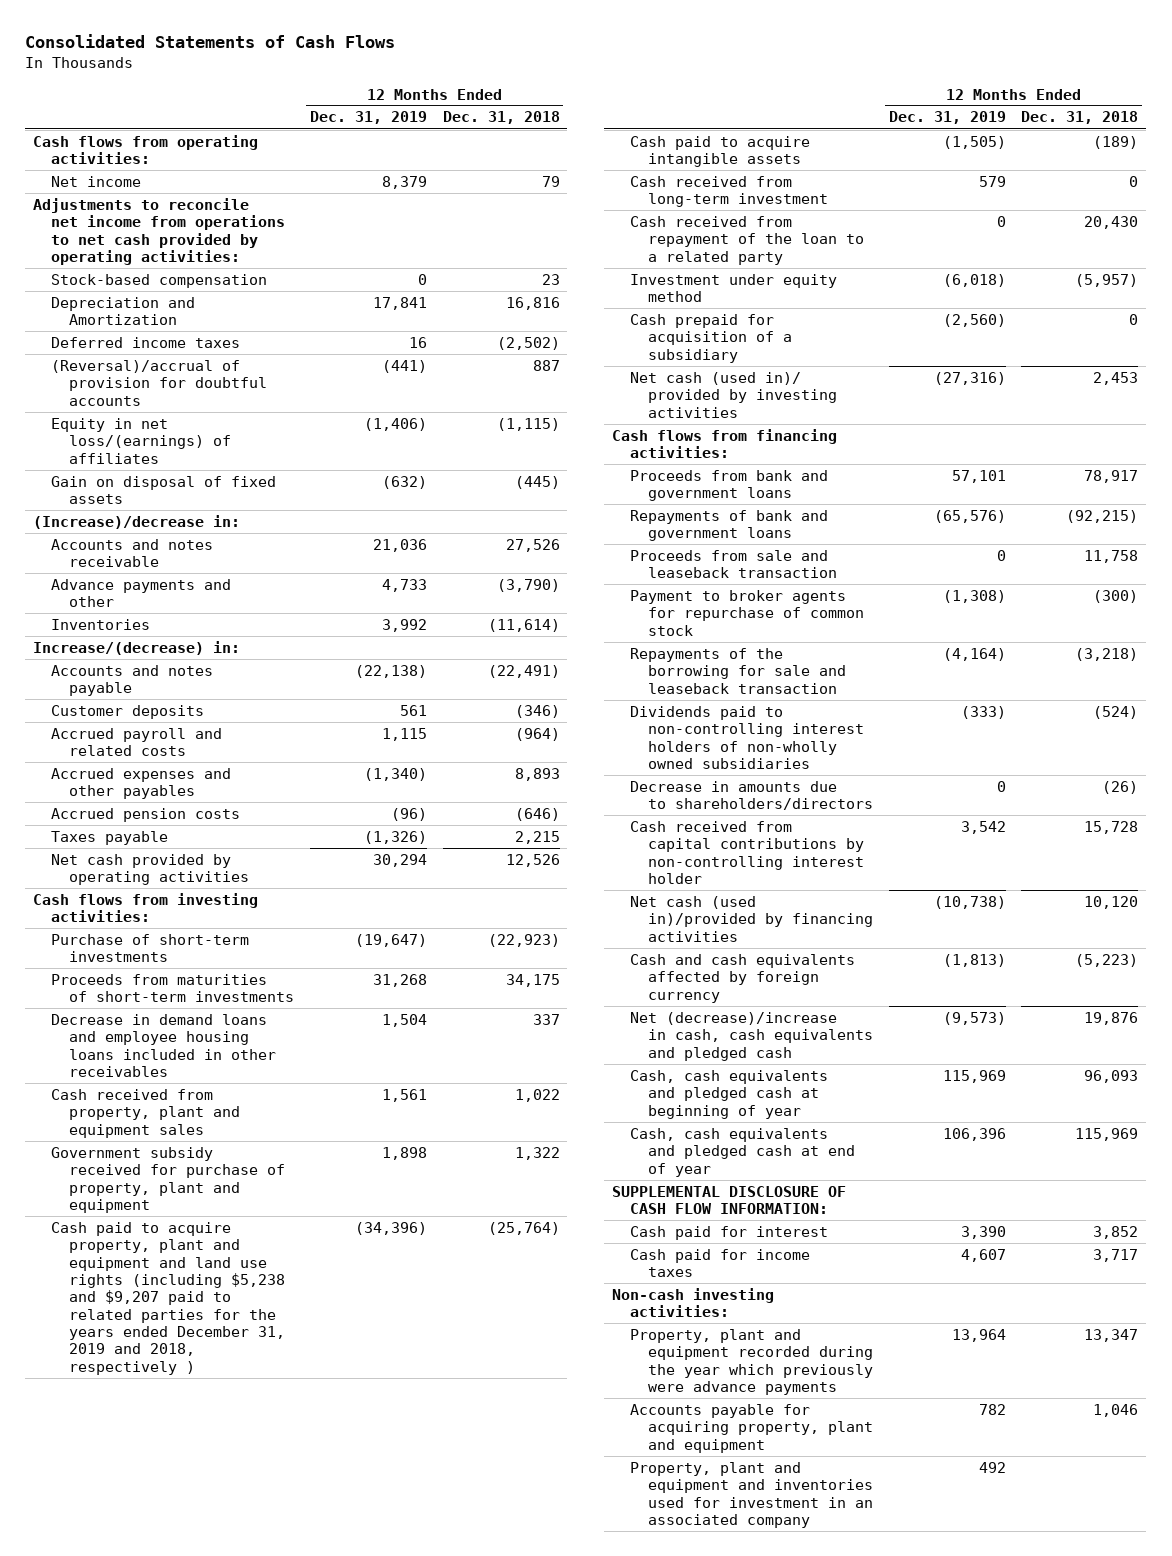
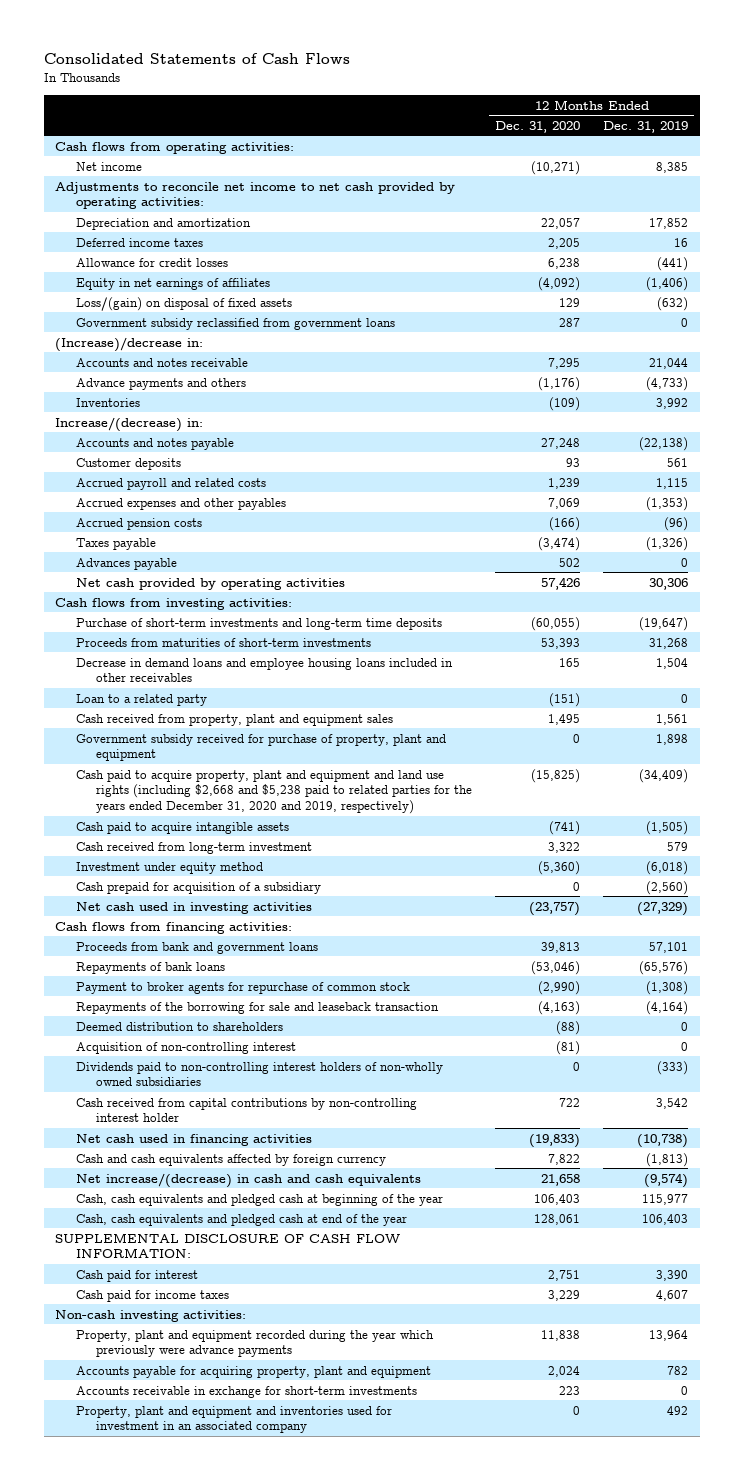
[442,111,560,125] Dec. 31, 2018 -> none
none -> [495,120,581,133] Dec. 31, 2020
[51,273,268,288] Stock-based compensation -> none
[381,175,427,189] 8,379 -> [656,161,689,173] 8,385
[33,197,286,265] Adjustments to reconcile net income from operations to net cash provided by operating activities: -> [55,181,456,210] Adjustments to reconcile net income to net cash provided by operating activities:
[51,296,196,326] Depreciation and Amortization -> [75,217,251,230] Depreciation and amortization
[372,296,427,310] 17,841 -> [649,217,689,229] 17,852
[51,359,267,406] (Reversal)/accrual of provision for doubtful accounts -> [75,257,228,267] Allowance for credit losses
[51,417,231,464] Equity in net loss/(earnings) of affiliates -> [75,277,270,290] Equity in net earnings of affiliates
[51,475,277,505] Gain on disposal of fixed assets -> [75,296,292,311] Loss/(gain) on disposal of fixed assets
none -> [75,317,395,330] Government subsidy reclassified from government loans
[372,538,427,552] 21,036 -> [649,357,689,369] 21,044
[51,578,232,608] Advance payments and other -> [75,377,246,390] Advance payments and others
[381,578,427,592] 4,733 -> [646,376,689,391] (4,733)
[363,767,427,781] (1,340) -> [646,496,689,511] (1,353)
none -> [75,557,177,570] Advances payable
[372,853,427,867] 30,294 -> [649,577,689,590] 30,306
[51,933,250,963] Purchase of short-term investments -> [75,617,442,630] Purchase of short-term investments and long-term time deposits
none -> [75,693,207,706] Loan to a related party
[51,1221,285,1375] Cash paid to acquire property, plant and equipment and land use rights (including $5,238 and $9,207 paid to related parties for the years ended December 31, 2019 and 2018, respectively ) -> [75,769,473,815] Cash paid to acquire property, plant and equipment and land use rights (including $2,668 and $5,238 paid to related parties for the years ended December 31, 2020 and 2019, respectively)
[354,1221,427,1235] (34,396) -> [639,768,689,783] (34,409)
[629,215,864,265] Cash received from repayment of the loan to a related party -> none
[629,371,837,418] Net cash (used in)/ provided by investing activities -> [75,901,312,914] Net cash used in investing activities
[933,371,1006,385] (27,316) -> [637,901,689,916] (27,329)
[629,549,837,579] Proceeds from sale and leaseback transaction -> none
[629,509,828,542] Repayments of bank and government loans -> [75,961,225,974] Repayments of bank loans
none -> [75,1021,283,1031] Deemed distribution to shareholders
none -> [75,1041,296,1054] Acquisition of non-controlling interest
[629,780,873,811] Decrease in amounts due to shareholders/directors -> none
[629,895,873,942] Net cash (used in)/provided by financing activities -> [75,1133,312,1146] Net cash used in financing activities
[629,1011,873,1061] Net (decrease)/increase in cash, cash equivalents and pledged cash -> [75,1172,421,1188] Net increase/(decrease) in cash and cash equivalents
[942,1011,1006,1025] (9,573) -> [644,1172,689,1188] (9,574)
[629,1069,828,1119] Cash, cash equivalents and pledged cash at beginning of year -> [75,1193,443,1206] Cash, cash equivalents and pledged cash at beginning of the year
[942,1069,1006,1083] 115,969 -> [642,1193,689,1205] 115,977
[629,1127,855,1177] Cash, cash equivalents and pledged cash at end of year -> [75,1213,407,1226] Cash, cash equivalents and pledged cash at end of the year
[942,1127,1006,1141] 106,396 -> [642,1213,689,1225] 106,403
none -> [75,1385,417,1398] Accounts receivable in exchange for short-term investments

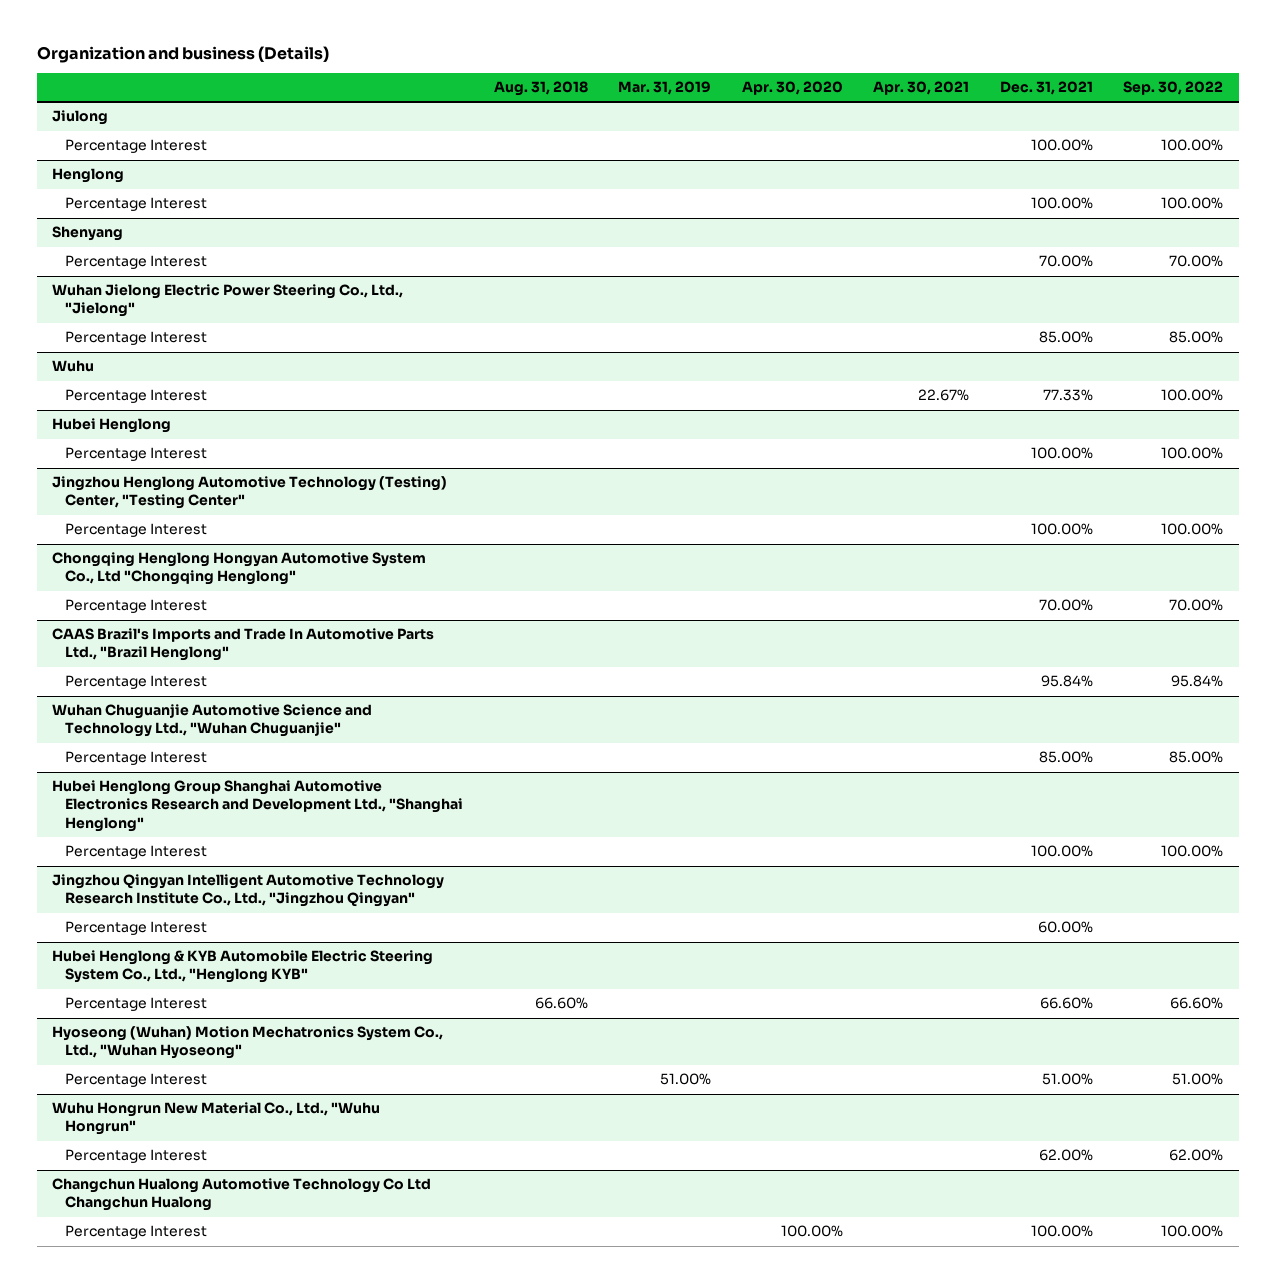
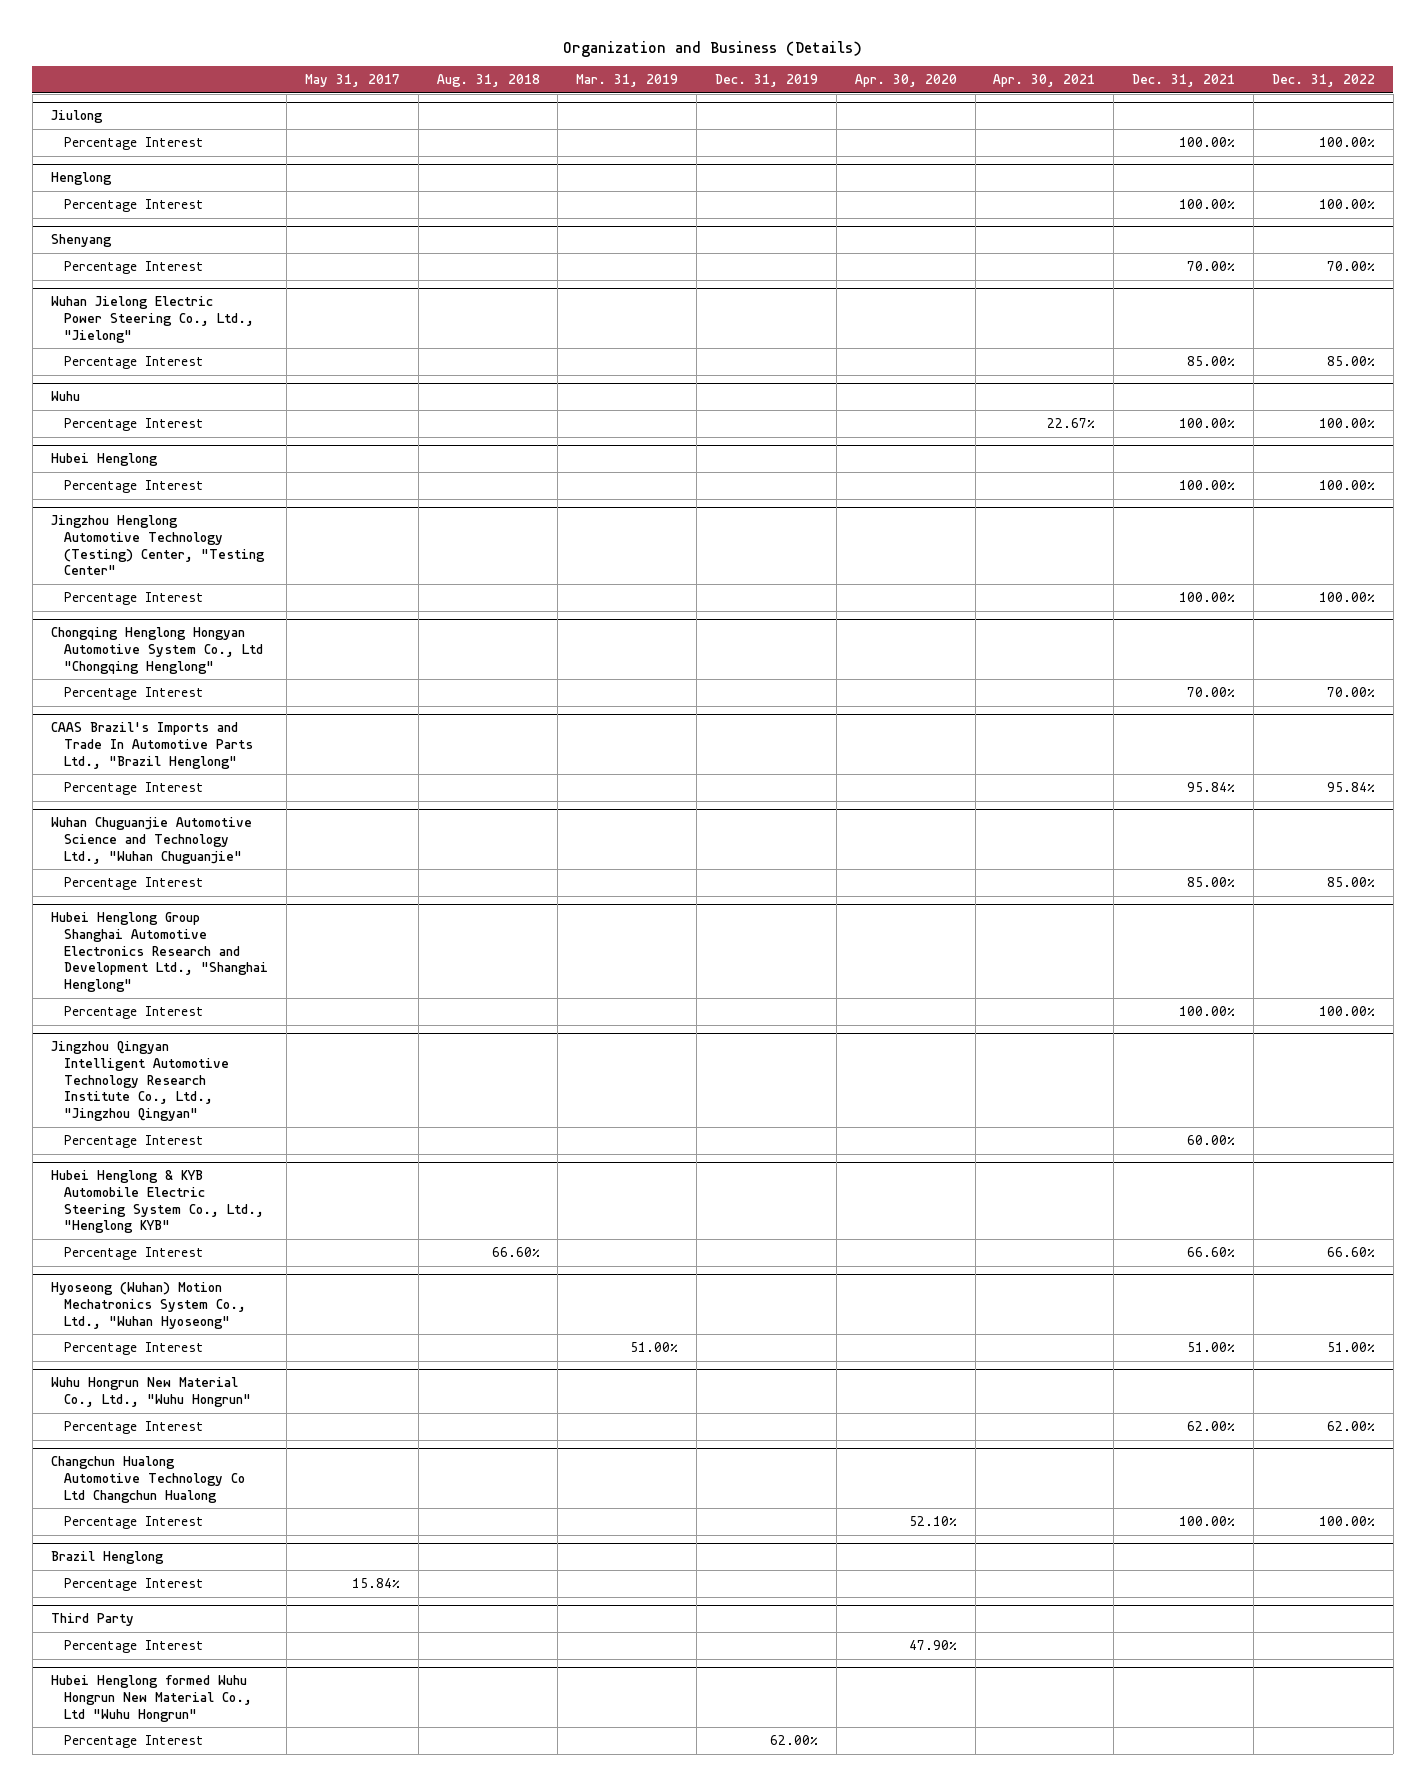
[37,45,330,63] Organization and business (Details) -> [562,40,862,57] Organization and Business (Details)
[1123,81,1224,96] Sep. 30, 2022 -> none
none -> [304,74,400,88] May 31, 2017
none -> [715,74,819,88] Dec. 31, 2019
none -> [1271,74,1375,88] Dec. 31, 2022
[1042,389,1093,402] 77.33% -> [1179,418,1236,429] 100.00%
[780,1225,843,1238] 100.00% -> [908,1516,957,1527] 52.10%
none -> [50,1551,164,1565] Brazil Henglong
none -> [64,1578,205,1592] Percentage Interest
none -> [50,1613,134,1627] Third Party
none -> [64,1640,205,1654] Percentage Interest
none -> [50,1675,253,1722] Hubei Henglong formed Wuhu Hongrun New Material Co., Ltd "Wuhu Hongrun"
none -> [64,1735,205,1749] Percentage Interest

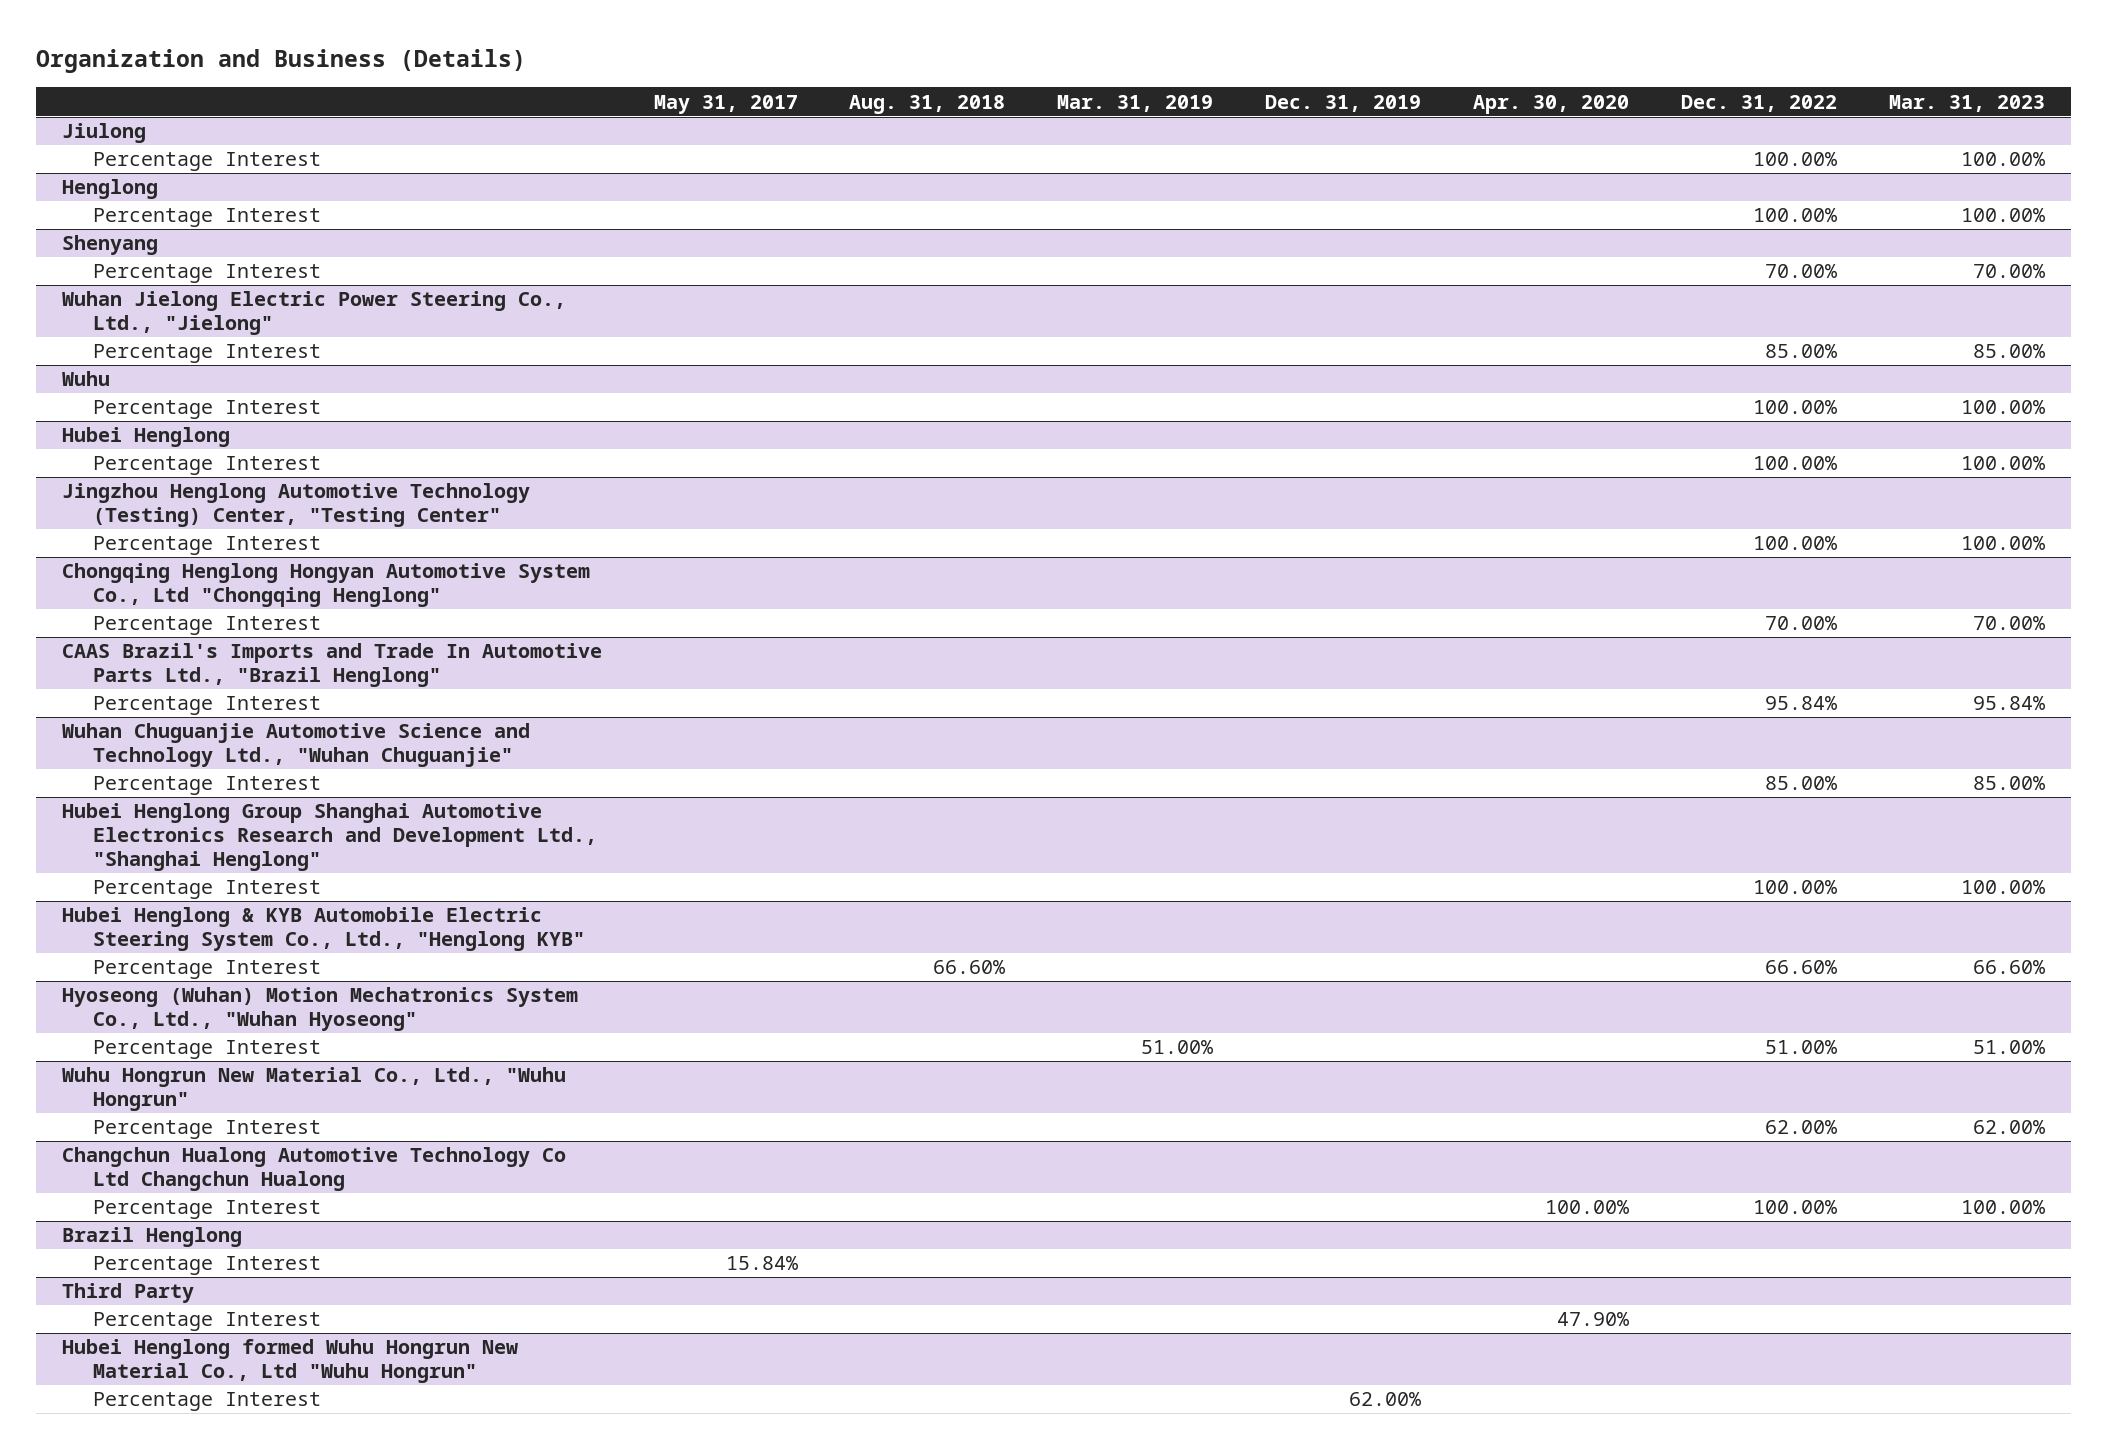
[993,74,1096,88] Apr. 30, 2021 -> none
[1132,74,1236,88] Dec. 31, 2021 -> none
none -> [1888,94,2045,112] Mar. 31, 2023
[50,1041,230,1121] Jingzhou Qingyan Intelligent Automotive Technology Research Institute Co., Ltd., "Jingzhou Qingyan" -> none
[64,1135,205,1149] Percentage Interest -> none
[908,1516,957,1527] 52.10% -> [1544,1200,1629,1215] 100.00%

